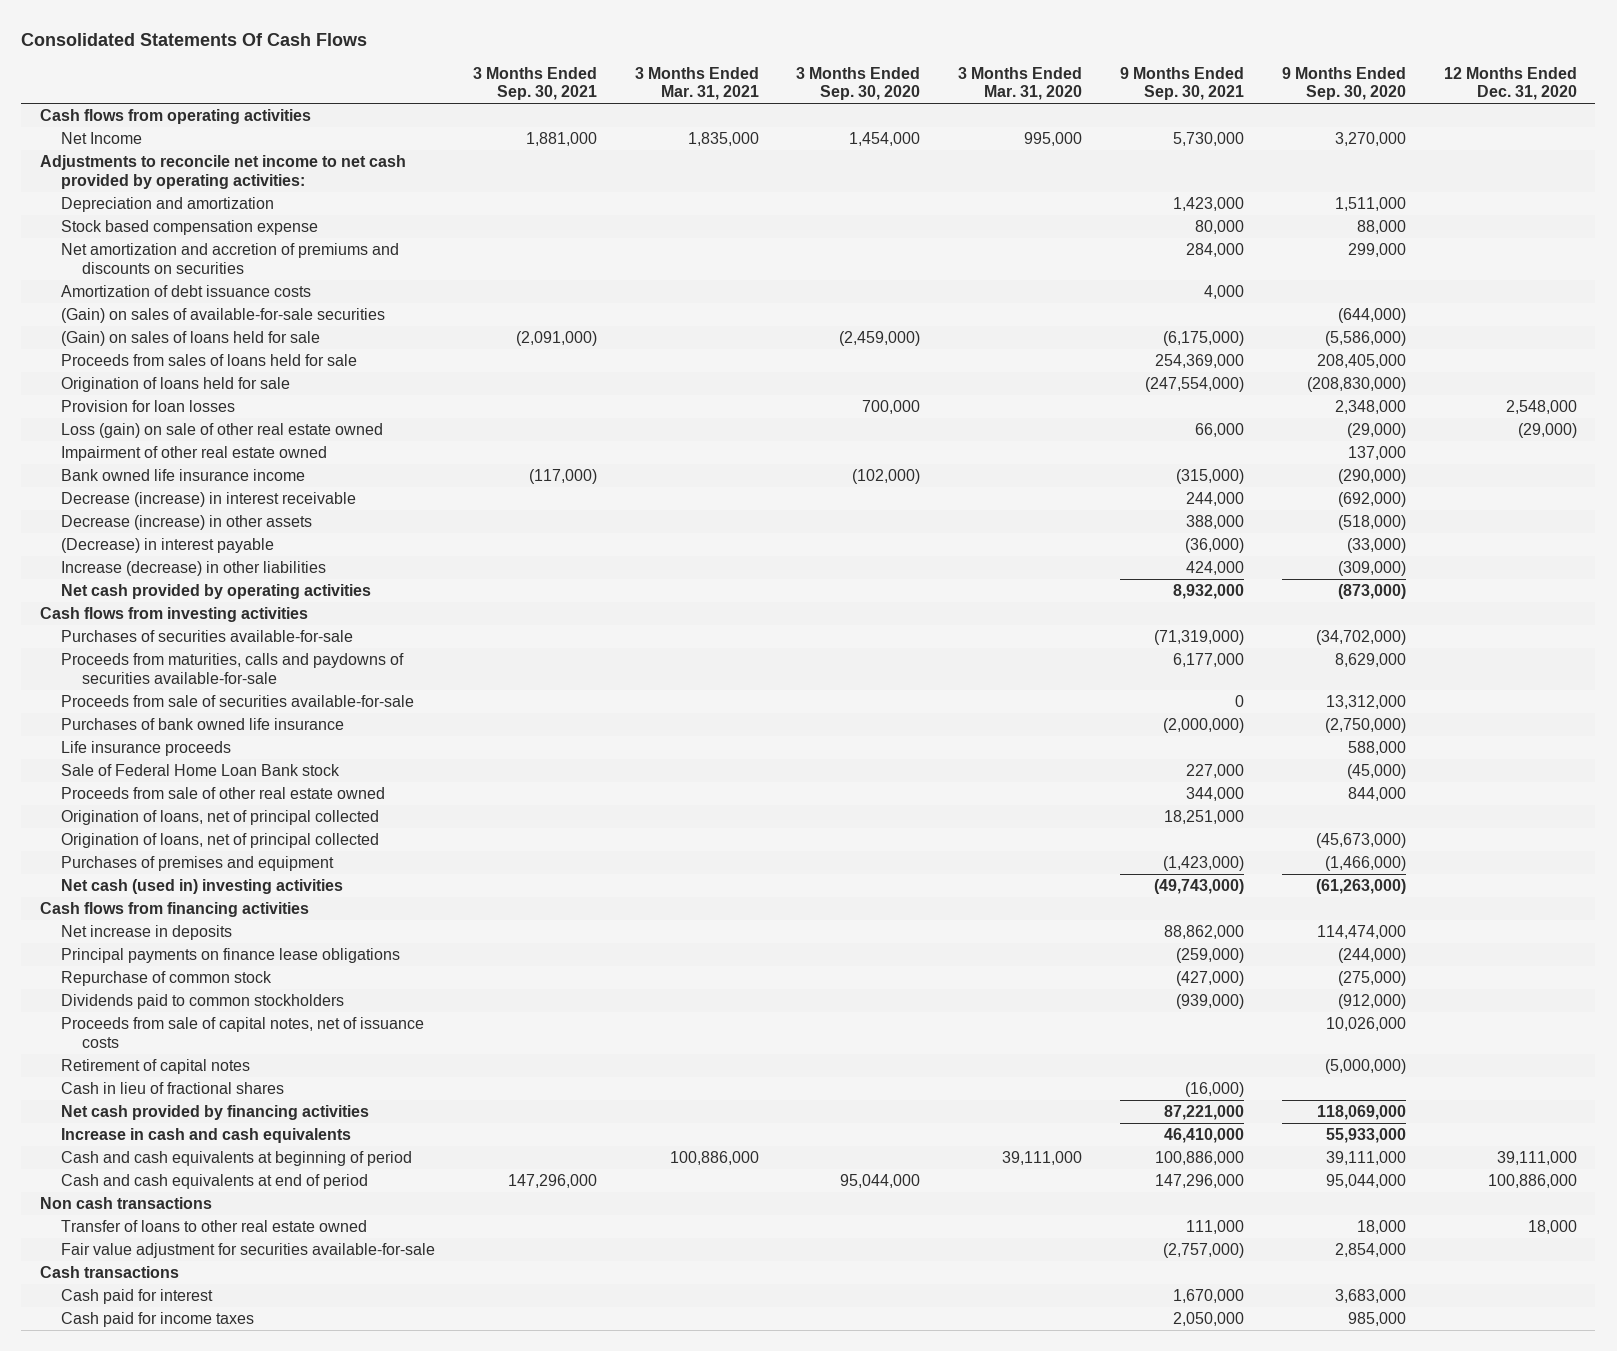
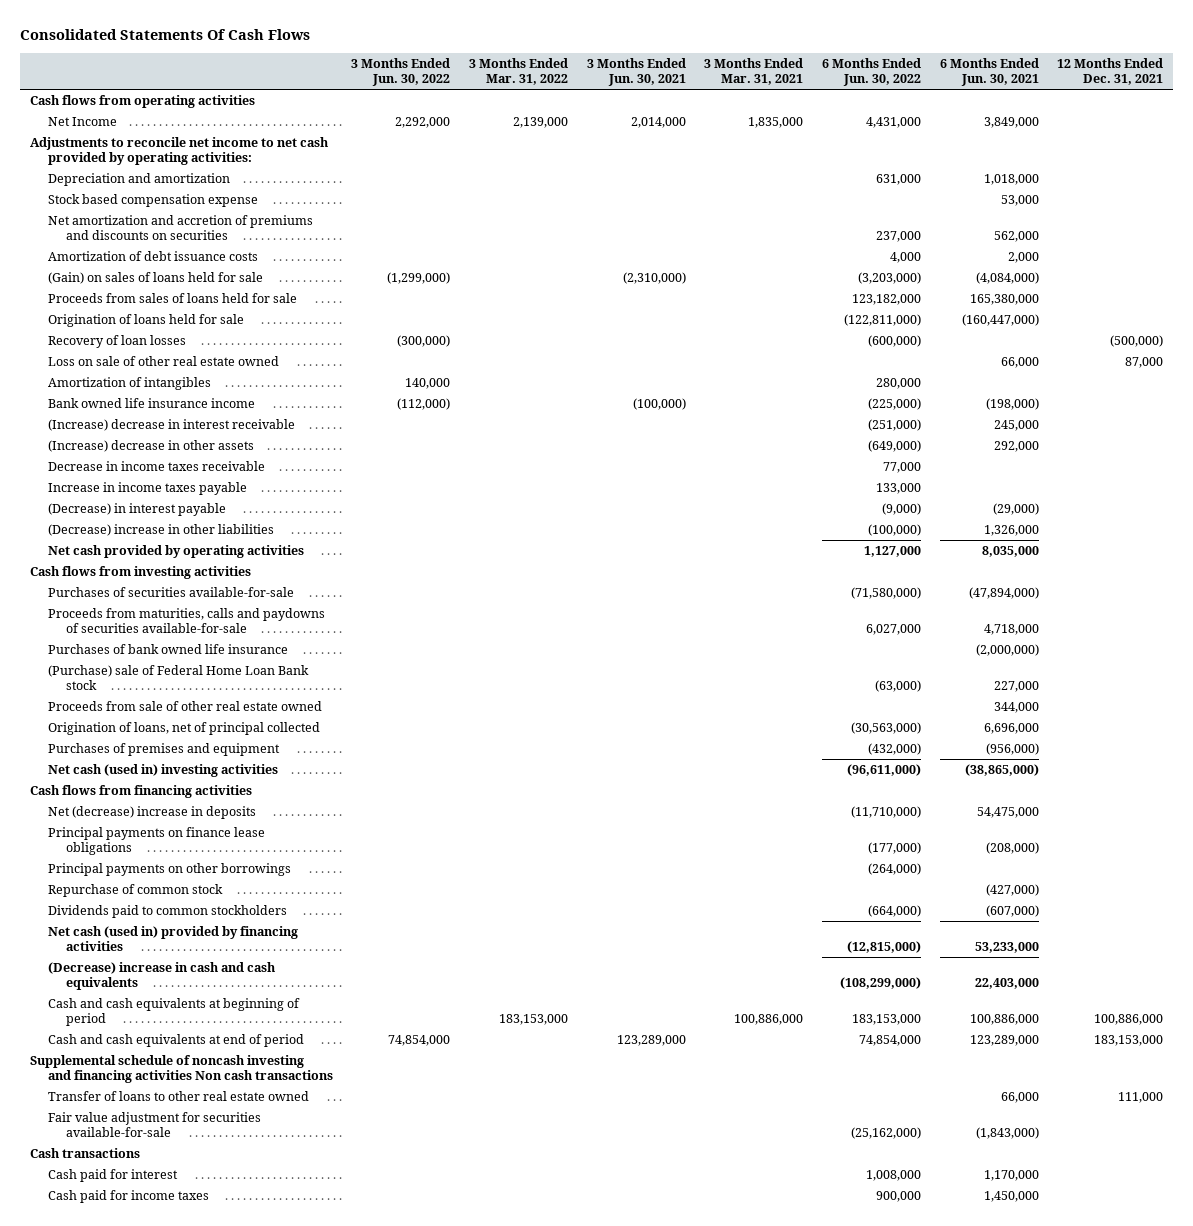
[472,66,597,101] 3 Months Ended Sep. 30, 2021 -> none
[796,66,921,101] 3 Months Ended Sep. 30, 2020 -> none
[958,66,1083,101] 3 Months Ended Mar. 31, 2020 -> none
[1120,66,1245,101] 9 Months Ended Sep. 30, 2021 -> none
[1281,66,1406,101] 9 Months Ended Sep. 30, 2020 -> none
[1443,66,1577,101] 12 Months Ended Dec. 31, 2020 -> none
none -> [351,58,451,86] 3 Months Ended Jun. 30, 2022
none -> [469,58,569,85] 3 Months Ended Mar. 31, 2022
none -> [586,58,686,86] 3 Months Ended Jun. 30, 2021
none -> [822,58,922,86] 6 Months Ended Jun. 30, 2022
none -> [939,58,1039,86] 6 Months Ended Jun. 30, 2021
none -> [1057,58,1164,85] 12 Months Ended Dec. 31, 2021
[61,307,386,323] (Gain) on sales of available-for-sale securities -> none
[61,445,328,461] Impairment of other real estate owned -> none
[61,399,236,412] Provision for loan losses -> [47,335,186,349] Recovery of loan losses
[61,422,384,438] Loss (gain) on sale of other real estate owned -> [47,356,279,367] Loss on sale of other real estate owned
none -> [47,377,211,391] Amortization of intangibles
[61,491,357,507] Decrease (increase) in interest receivable -> [47,419,295,432] (Increase) decrease in interest receivable
[61,514,313,530] Decrease (increase) in other assets -> [47,440,254,453] (Increase) decrease in other assets
none -> [47,461,265,472] Decrease in income taxes receivable
none -> [47,482,247,496] Increase in income taxes payable
[61,560,327,576] Increase (decrease) in other liabilities -> [47,524,274,537] (Decrease) increase in other liabilities
[61,694,415,707] Proceeds from sale of securities available-for-sale -> none
[61,740,232,756] Life insurance proceeds -> none
[61,763,341,776] Sale of Federal Home Loan Bank stock -> [47,665,309,691] (Purchase) sale of Federal Home Loan Bank stock
[61,832,380,848] Origination of loans, net of principal collected -> none
[61,924,233,940] Net increase in deposits -> [47,806,256,820] Net (decrease) increase in deposits
none -> [47,863,291,877] Principal payments on other borrowings
[61,1016,425,1048] Proceeds from sale of capital notes, net of issuance costs -> none
[61,1058,251,1074] Retirement of capital notes -> none
[61,1081,285,1094] Cash in lieu of fractional shares -> none
[61,1104,370,1120] Net cash provided by financing activities -> [47,926,298,952] Net cash (used in) provided by financing activities
[61,1127,352,1143] Increase in cash and cash equivalents -> [47,962,276,991] (Decrease) increase in cash and cash equivalents
[40,1196,213,1209] Non cash transactions -> [29,1055,333,1084] Supplemental schedule of noncash investing and financing activities Non cash transactions

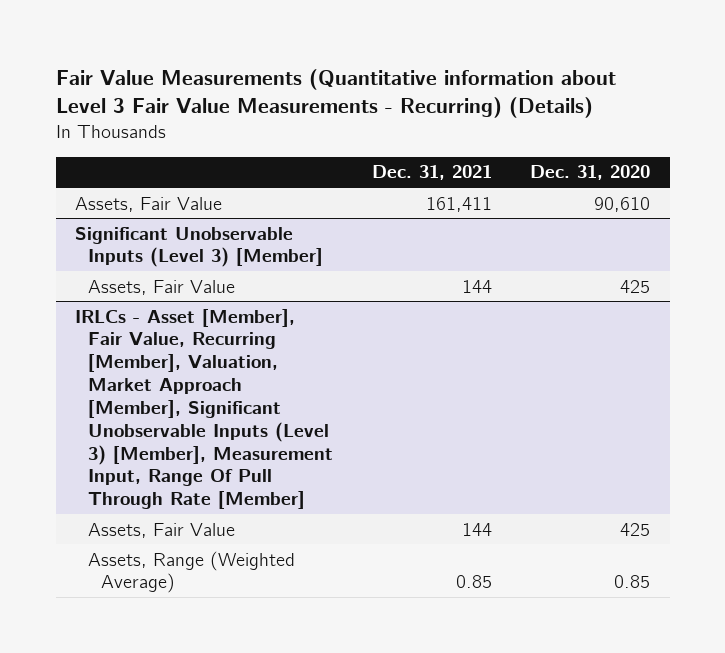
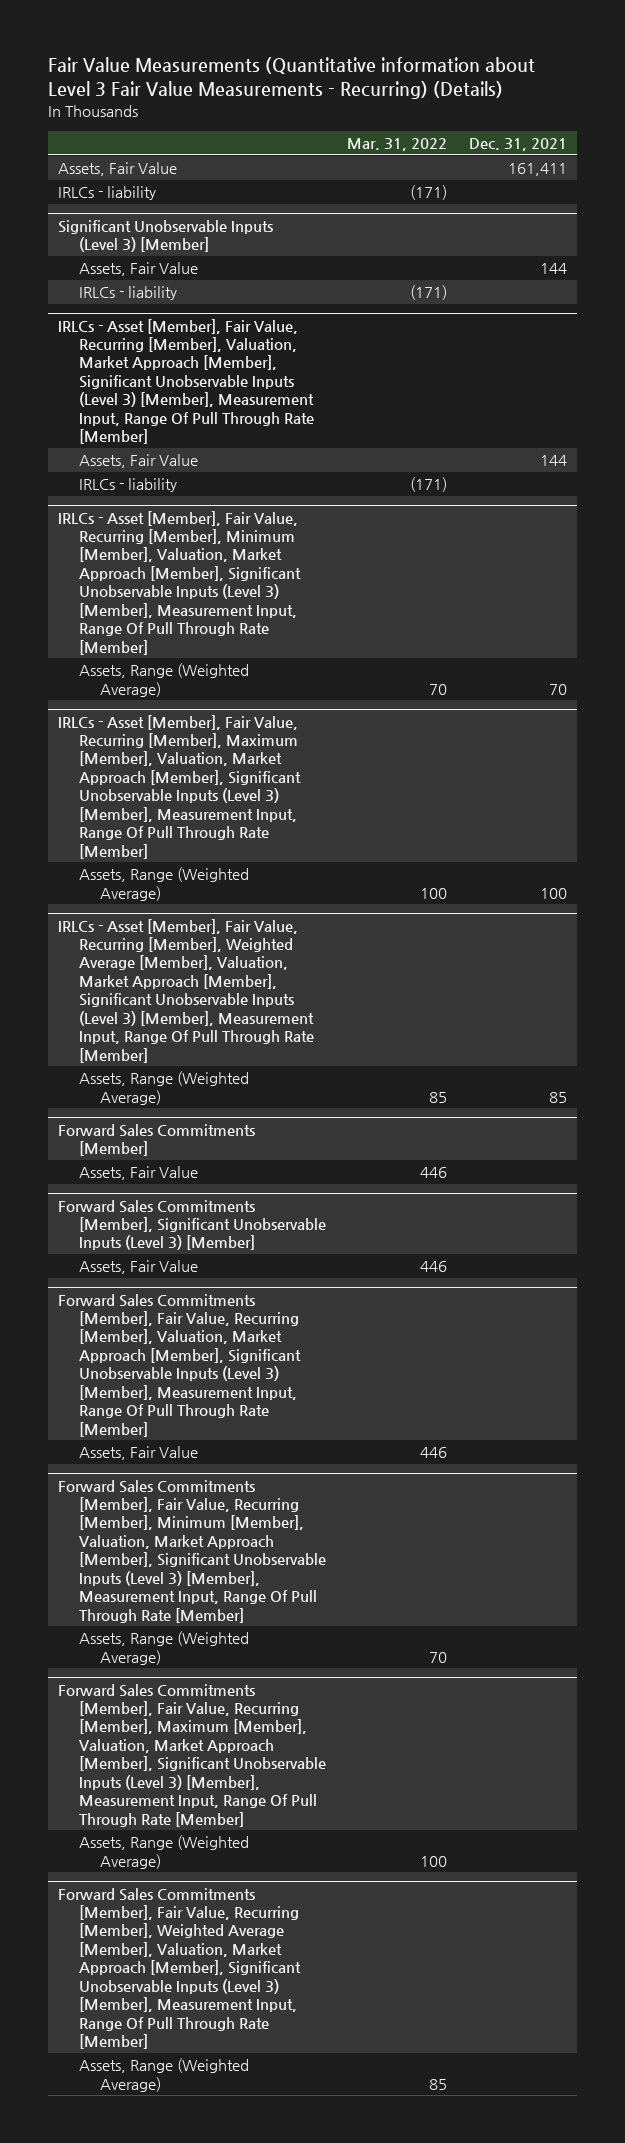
[530,165,651,181] Dec. 31, 2020 -> none
none -> [347,138,448,152] Mar. 31, 2022
none -> [58,186,157,201] IRLCs - liability
none -> [78,286,177,301] IRLCs - liability
[88,550,296,594] Assets, Range (Weighted Average) -> none
none -> [78,478,177,493] IRLCs - liability
none -> [58,510,301,655] IRLCs - Asset [Member], Fair Value, Recurring [Member], Minimum [Member], Valuation, Market Approach [Member], Significant Unobservable Inputs (Level 3) [Member], Measurement Input, Range Of Pull Through Rate [Member]
none -> [78,663,249,697] Assets, Range (Weighted Average)
none -> [58,714,301,859] IRLCs - Asset [Member], Fair Value, Recurring [Member], Maximum [Member], Valuation, Market Approach [Member], Significant Unobservable Inputs (Level 3) [Member], Measurement Input, Range Of Pull Through Rate [Member]
none -> [78,867,249,901] Assets, Range (Weighted Average)
none -> [58,918,314,1063] IRLCs - Asset [Member], Fair Value, Recurring [Member], Weighted Average [Member], Valuation, Market Approach [Member], Significant Unobservable Inputs (Level 3) [Member], Measurement Input, Range Of Pull Through Rate [Member]
none -> [78,1071,249,1105] Assets, Range (Weighted Average)
none -> [58,1123,256,1156] Forward Sales Commitments [Member]
none -> [78,1166,198,1181] Assets, Fair Value
none -> [58,1199,326,1251] Forward Sales Commitments [Member], Significant Unobservable Inputs (Level 3) [Member]
none -> [78,1260,198,1275] Assets, Fair Value
none -> [58,1293,301,1437] Forward Sales Commitments [Member], Fair Value, Recurring [Member], Valuation, Market Approach [Member], Significant Unobservable Inputs (Level 3) [Member], Measurement Input, Range Of Pull Through Rate [Member]
none -> [78,1446,198,1461] Assets, Fair Value
none -> [58,1479,326,1623] Forward Sales Commitments [Member], Fair Value, Recurring [Member], Minimum [Member], Valuation, Market Approach [Member], Significant Unobservable Inputs (Level 3) [Member], Measurement Input, Range Of Pull Through Rate [Member]
none -> [78,1631,249,1665] Assets, Range (Weighted Average)
none -> [58,1683,326,1827] Forward Sales Commitments [Member], Fair Value, Recurring [Member], Maximum [Member], Valuation, Market Approach [Member], Significant Unobservable Inputs (Level 3) [Member], Measurement Input, Range Of Pull Through Rate [Member]
none -> [78,1835,249,1869] Assets, Range (Weighted Average)
none -> [58,1887,301,2050] Forward Sales Commitments [Member], Fair Value, Recurring [Member], Weighted Average [Member], Valuation, Market Approach [Member], Significant Unobservable Inputs (Level 3) [Member], Measurement Input, Range Of Pull Through Rate [Member]
none -> [78,2058,249,2092] Assets, Range (Weighted Average)

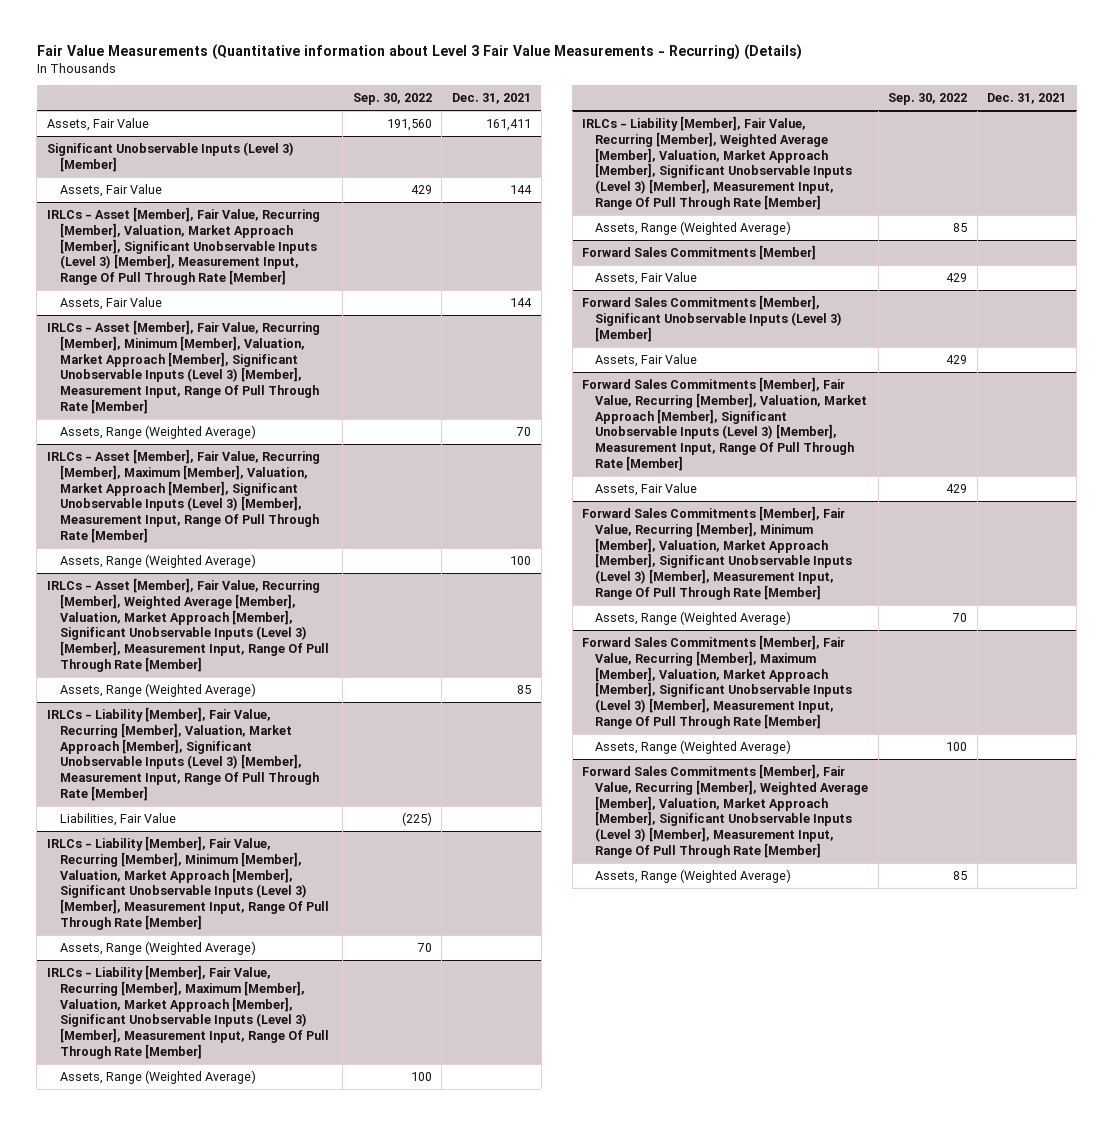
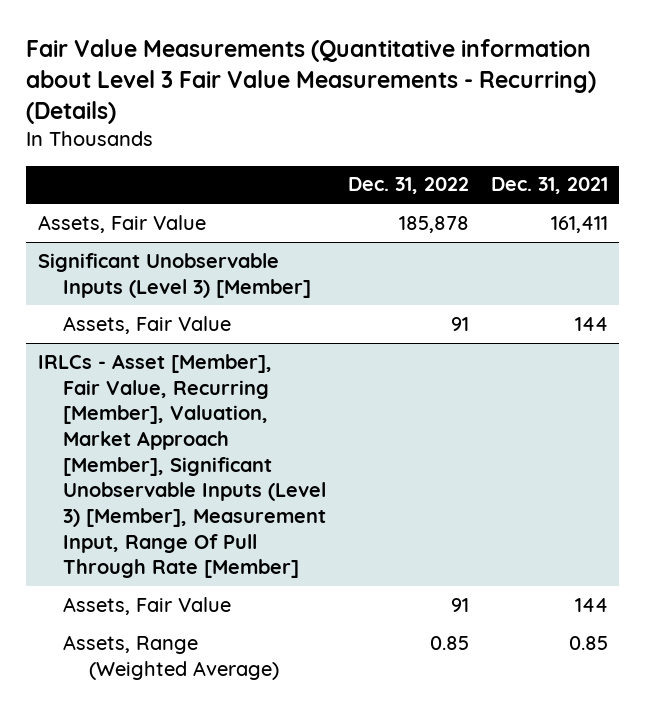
[352,93,432,106] Sep. 30, 2022 -> none
none -> [348,177,470,195] Dec. 31, 2022
[46,320,320,414] IRLCs - Asset [Member], Fair Value, Recurring [Member], Minimum [Member], Valuation, Market Approach [Member], Significant Unobservable Inputs (Level 3) [Member], Measurement Input, Range Of Pull Through Rate [Member] -> none
[59,425,256,440] Assets, Range (Weighted Average) -> none
[46,449,320,543] IRLCs - Asset [Member], Fair Value, Recurring [Member], Maximum [Member], Valuation, Market Approach [Member], Significant Unobservable Inputs (Level 3) [Member], Measurement Input, Range Of Pull Through Rate [Member] -> none
[59,554,256,569] Assets, Range (Weighted Average) -> none
[46,578,329,672] IRLCs - Asset [Member], Fair Value, Recurring [Member], Weighted Average [Member], Valuation, Market Approach [Member], Significant Unobservable Inputs (Level 3) [Member], Measurement Input, Range Of Pull Through Rate [Member] -> none
[59,683,256,698] Assets, Range (Weighted Average) -> none
[46,707,319,801] IRLCs - Liability [Member], Fair Value, Recurring [Member], Valuation, Market Approach [Member], Significant Unobservable Inputs (Level 3) [Member], Measurement Input, Range Of Pull Through Rate [Member] -> none
[59,813,176,827] Liabilities, Fair Value -> none
[46,836,329,930] IRLCs - Liability [Member], Fair Value, Recurring [Member], Minimum [Member], Valuation, Market Approach [Member], Significant Unobservable Inputs (Level 3) [Member], Measurement Input, Range Of Pull Through Rate [Member] -> none
[59,941,256,956] Assets, Range (Weighted Average) -> none
[46,965,329,1059] IRLCs - Liability [Member], Fair Value, Recurring [Member], Maximum [Member], Valuation, Market Approach [Member], Significant Unobservable Inputs (Level 3) [Member], Measurement Input, Range Of Pull Through Rate [Member] -> none
[59,1070,256,1085] Assets, Range (Weighted Average) -> none
[582,116,853,210] IRLCs - Liability [Member], Fair Value, Recurring [Member], Weighted Average [Member], Valuation, Market Approach [Member], Significant Unobservable Inputs (Level 3) [Member], Measurement Input, Range Of Pull Through Rate [Member] -> none
[595,221,792,236] Assets, Range (Weighted Average) -> none
[582,245,817,261] Forward Sales Commitments [Member] -> none
[595,272,698,286] Assets, Fair Value -> none
[582,295,843,342] Forward Sales Commitments [Member], Significant Unobservable Inputs (Level 3) [Member] -> none
[595,354,698,368] Assets, Fair Value -> none
[582,377,868,471] Forward Sales Commitments [Member], Fair Value, Recurring [Member], Valuation, Market Approach [Member], Significant Unobservable Inputs (Level 3) [Member], Measurement Input, Range Of Pull Through Rate [Member] -> none
[595,483,698,497] Assets, Fair Value -> none
[582,506,853,600] Forward Sales Commitments [Member], Fair Value, Recurring [Member], Minimum [Member], Valuation, Market Approach [Member], Significant Unobservable Inputs (Level 3) [Member], Measurement Input, Range Of Pull Through Rate [Member] -> none
[595,611,792,626] Assets, Range (Weighted Average) -> none
[582,635,853,729] Forward Sales Commitments [Member], Fair Value, Recurring [Member], Maximum [Member], Valuation, Market Approach [Member], Significant Unobservable Inputs (Level 3) [Member], Measurement Input, Range Of Pull Through Rate [Member] -> none
[595,740,792,755] Assets, Range (Weighted Average) -> none
[582,764,869,858] Forward Sales Commitments [Member], Fair Value, Recurring [Member], Weighted Average [Member], Valuation, Market Approach [Member], Significant Unobservable Inputs (Level 3) [Member], Measurement Input, Range Of Pull Through Rate [Member] -> none
[595,869,792,884] Assets, Range (Weighted Average) -> none
none -> [63,634,279,680] Assets, Range (Weighted Average)

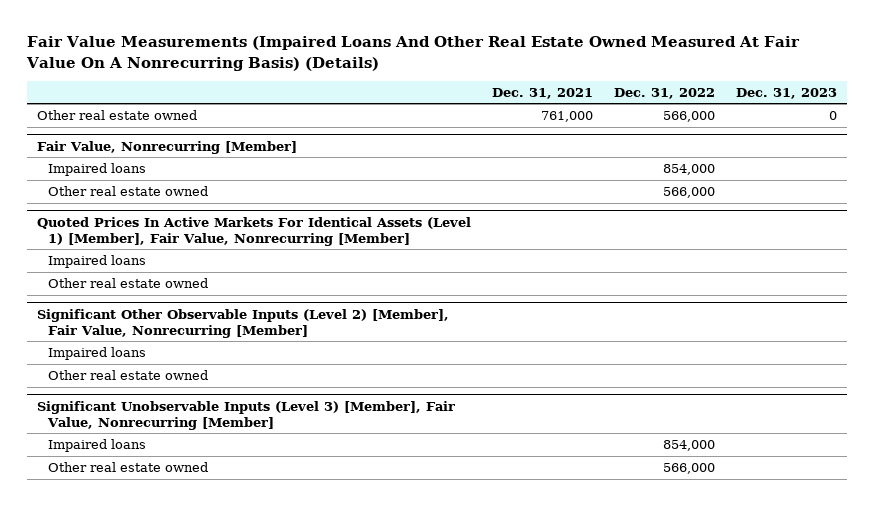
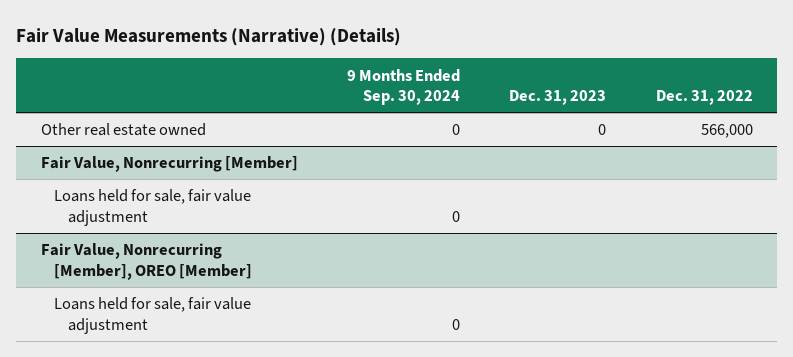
[26,36,801,71] Fair Value Measurements (Impaired Loans And Other Real Estate Owned Measured At Fair Value On A Nonrecurring Basis) (Details) -> [16,27,402,46] Fair Value Measurements (Narrative) (Details)
[492,87,594,99] Dec. 31, 2021 -> none
none -> [347,68,461,106] 9 Months Ended Sep. 30, 2024
[47,163,146,177] Impaired loans -> none
[47,186,208,197] Other real estate owned -> none
[37,216,472,246] Quoted Prices In Active Markets For Identical Assets (Level 1) [Member], Fair Value, Nonrecurring [Member] -> none
[47,255,146,269] Impaired loans -> none
[47,278,208,289] Other real estate owned -> none
[37,308,450,338] Significant Other Observable Inputs (Level 2) [Member], Fair Value, Nonrecurring [Member] -> none
[47,347,146,361] Impaired loans -> none
[47,370,208,381] Other real estate owned -> none
[37,400,456,430] Significant Unobservable Inputs (Level 3) [Member], Fair Value, Nonrecurring [Member] -> none
[47,439,146,453] Impaired loans -> none
[47,462,208,473] Other real estate owned -> none
none -> [54,189,252,226] Loans held for sale, fair value adjustment
none -> [40,243,253,280] Fair Value, Nonrecurring [Member], OREO [Member]
none -> [54,297,252,334] Loans held for sale, fair value adjustment

